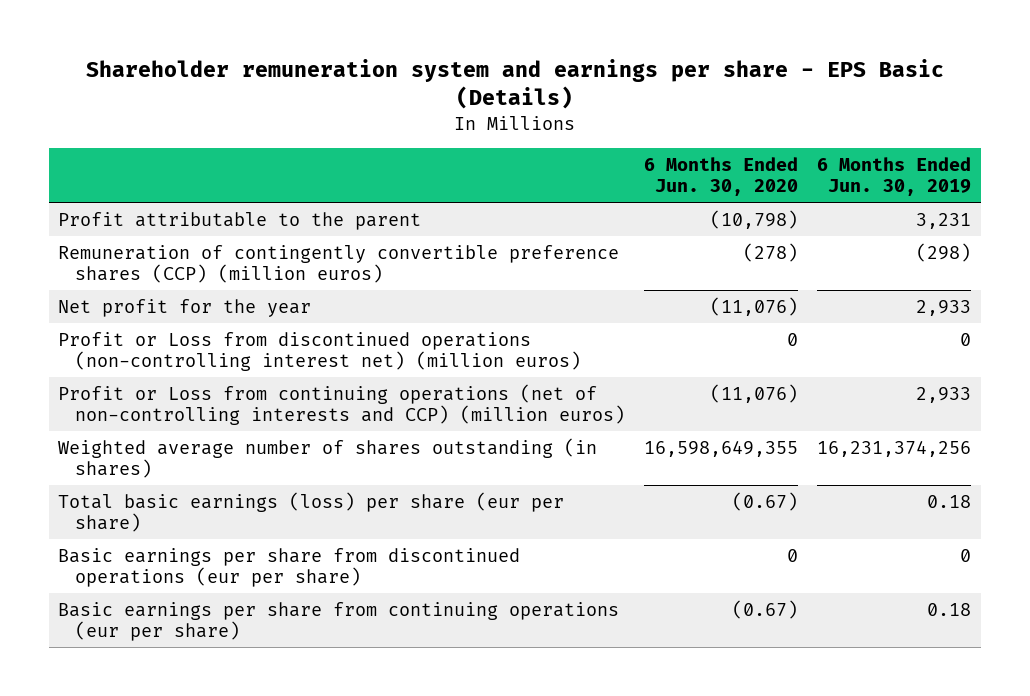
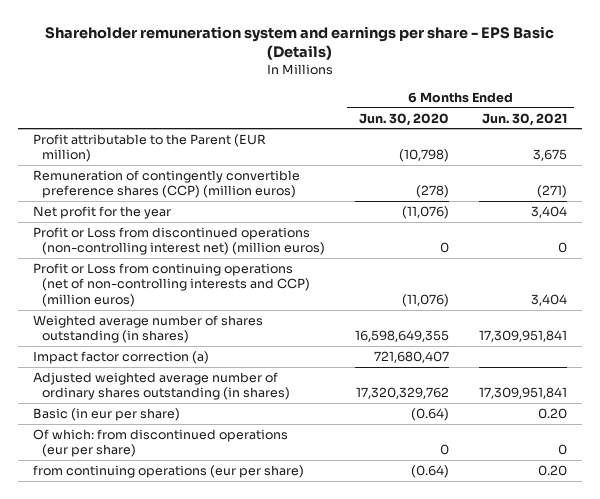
[817,156,972,196] 6 Months Ended Jun. 30, 2019 -> none
none -> [481,112,567,126] Jun. 30, 2021
[58,211,422,230] Profit attributable to the parent -> [32,133,266,163] Profit attributable to the Parent (EUR million)
none -> [32,350,209,364] Impact factor correction (a)
none -> [32,371,291,401] Adjusted weighted average number of ordinary shares outstanding (in shares)
[58,491,565,532] Total basic earnings (loss) per share (eur per share) -> [32,407,180,421] Basic (in eur per share)
[732,491,799,511] (0.67) -> [410,407,449,421] (0.64)
[58,547,521,587] Basic earnings per share from discontinued operations (eur per share) -> [32,428,288,458] Of which: from discontinued operations (eur per share)
[58,601,620,641] Basic earnings per share from continuing operations (eur per share) -> [32,464,304,478] from continuing operations (eur per share)
[732,599,799,619] (0.67) -> [410,464,449,478] (0.64)

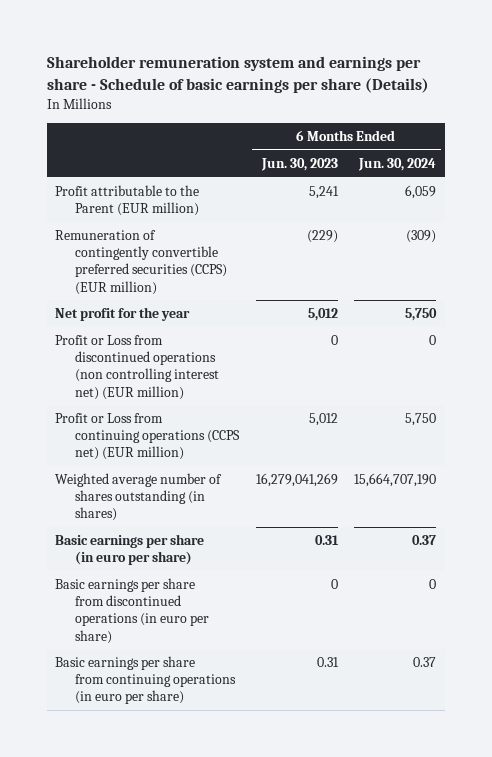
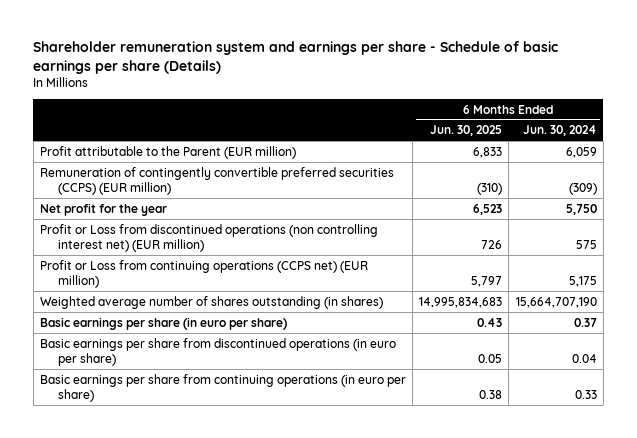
[260,158,338,172] Jun. 30, 2023 -> none
none -> [430,125,503,137] Jun. 30, 2025
[429,335,437,346] 0 -> [575,239,597,249] 575
[405,413,437,427] 5,750 -> [568,275,597,287] 5,175
[429,579,437,590] 0 -> [571,353,597,363] 0.04
[413,657,437,668] 0.37 -> [574,389,597,399] 0.33

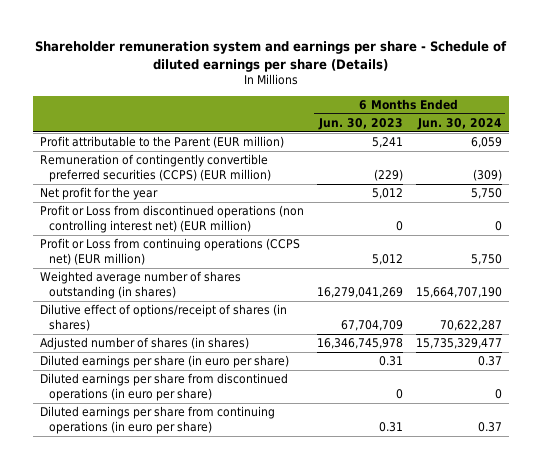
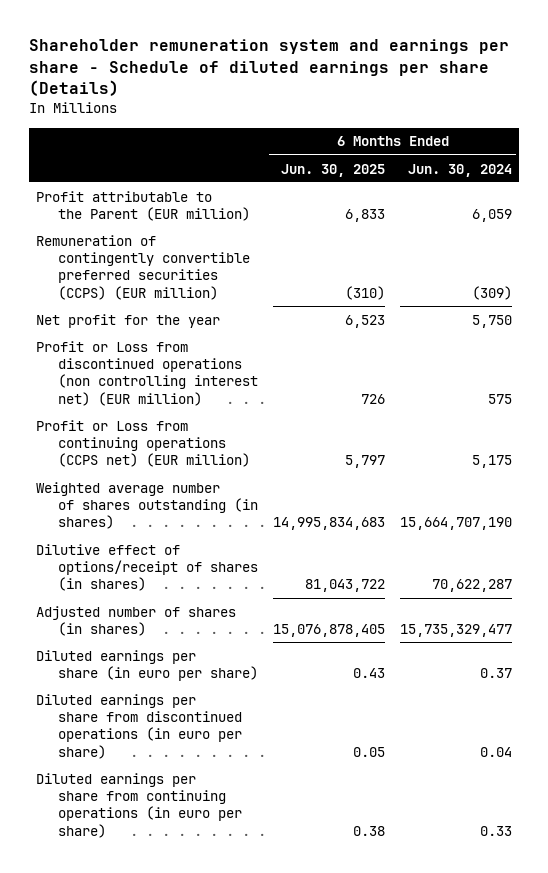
[317,117,403,130] Jun. 30, 2023 -> none
none -> [281,163,386,177] Jun. 30, 2025
[495,220,503,231] 0 -> [487,393,512,404] 575
[471,253,503,265] 5,750 -> [471,455,512,469] 5,175
[495,388,503,399] 0 -> [479,746,512,757] 0.04
[478,421,503,432] 0.37 -> [479,825,512,836] 0.33

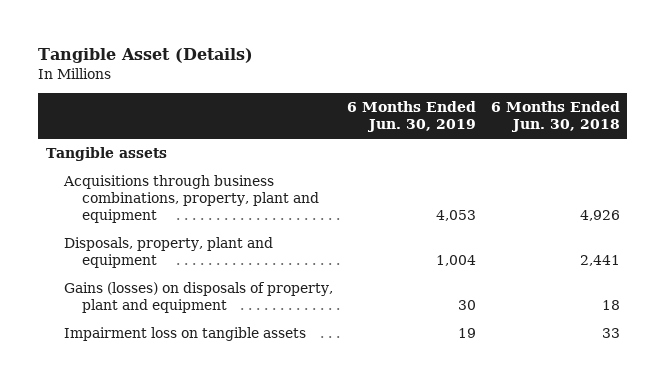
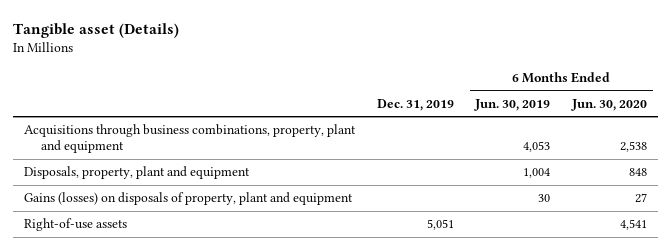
[38,48,254,64] Tangible Asset (Details) -> [12,22,179,38] Tangible asset (Details)
[490,101,620,133] 6 Months Ended Jun. 30, 2018 -> none
none -> [376,98,454,111] Dec. 31, 2019
none -> [571,98,648,111] Jun. 30, 2020
[45,147,167,162] Tangible assets -> none
[63,327,306,342] Impairment loss on tangible assets -> none
none -> [23,218,127,232] Right-of-use assets

